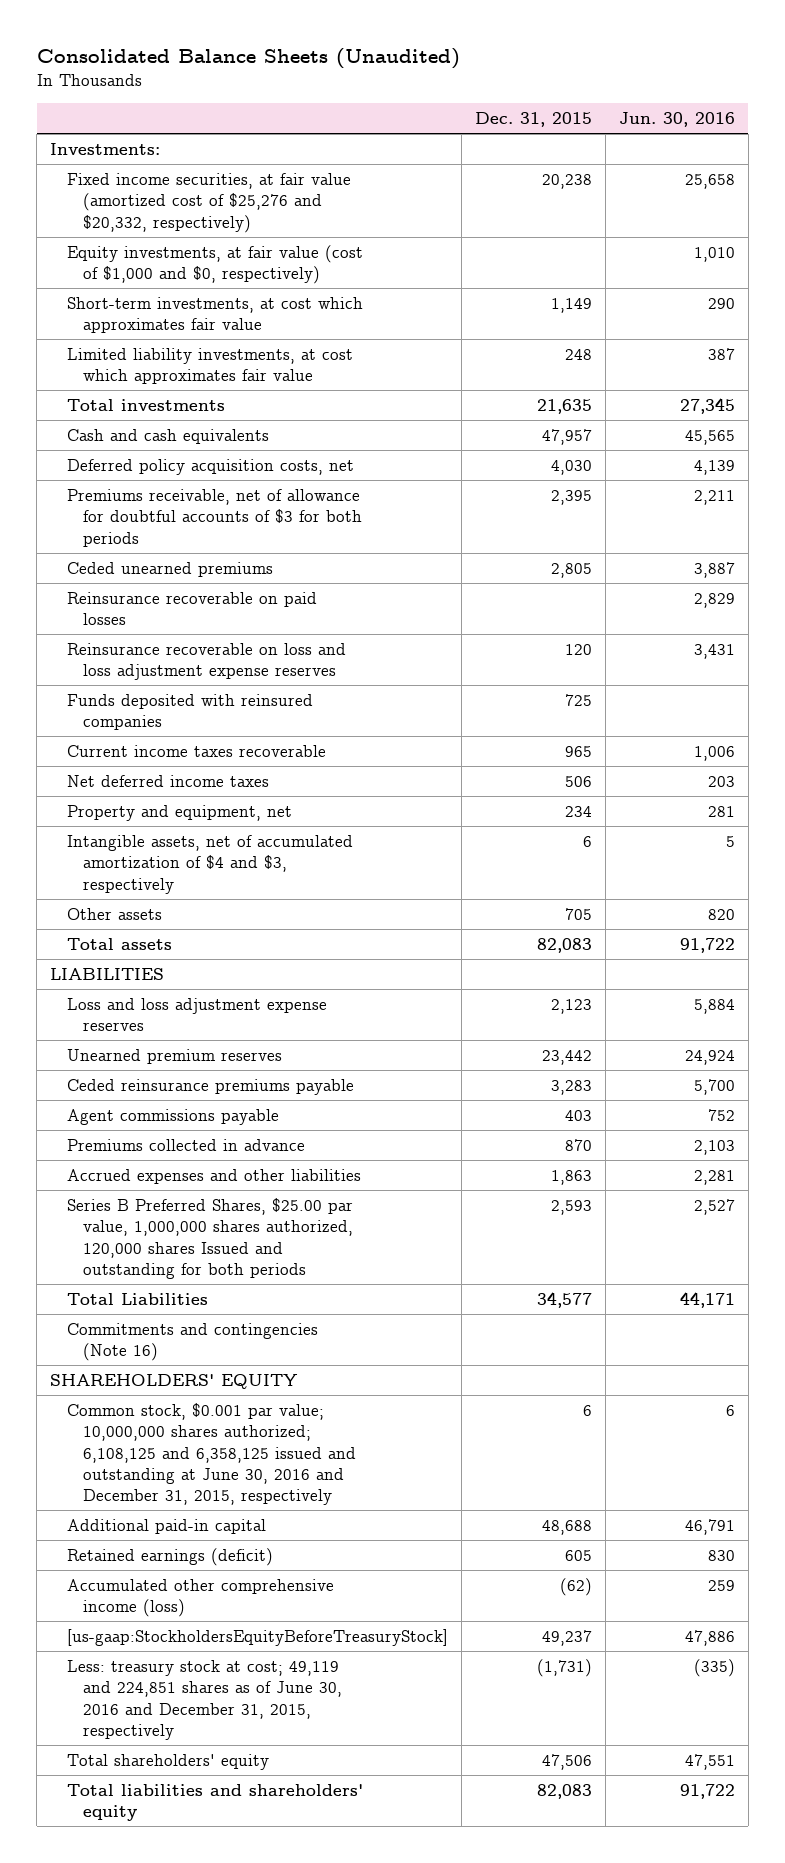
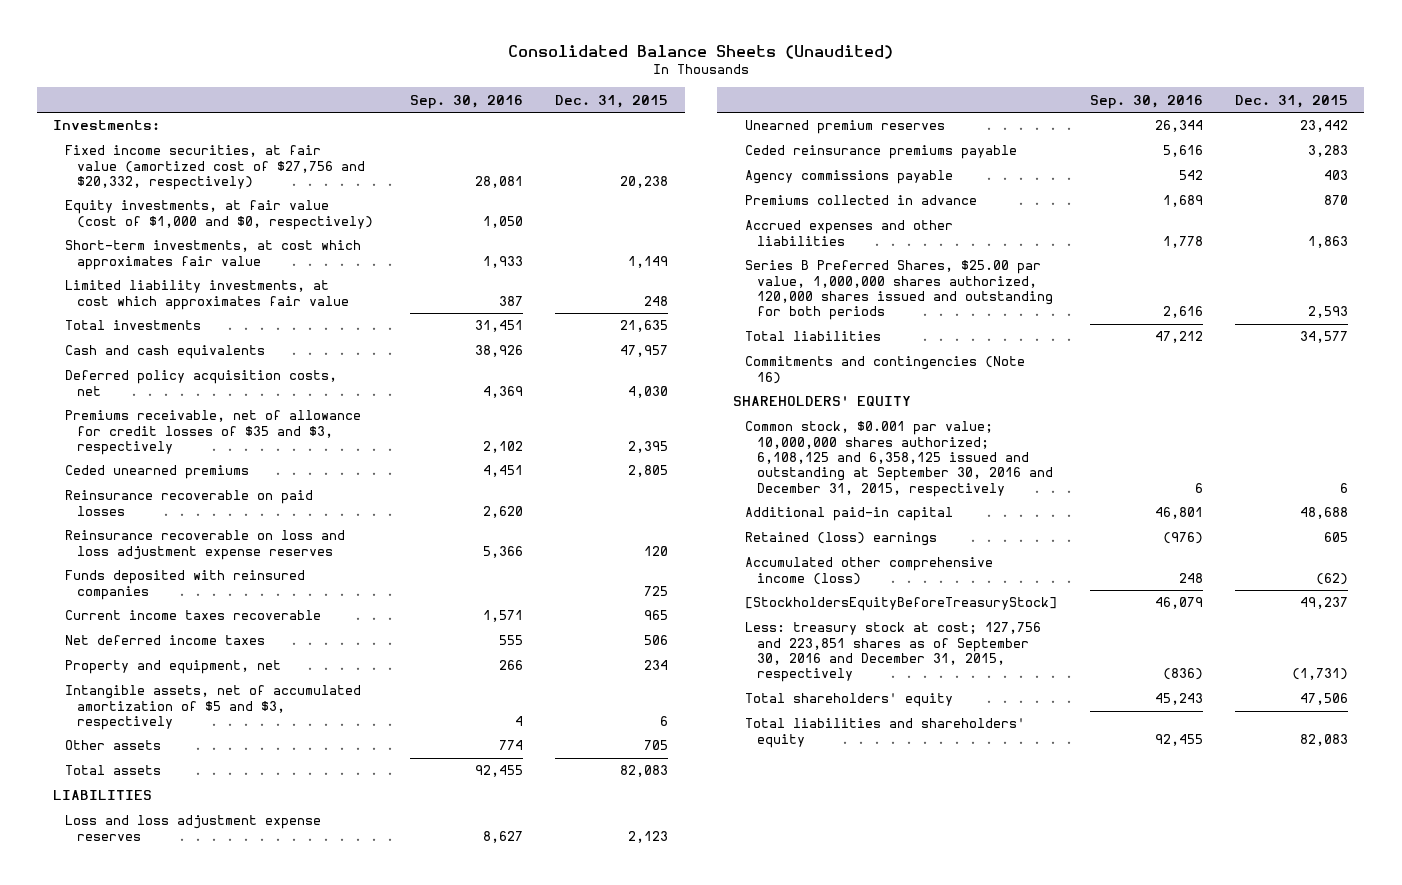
[618,112,735,128] Jun. 30, 2016 -> none
none -> [409,94,523,109] Sep. 30, 2016
[66,172,351,233] Fixed income securities, at fair value (amortized cost of $25,276 and $20,332, respectively) -> [65,145,366,190] Fixed income securities, at fair value (amortized cost of $27,756 and $20,332, respectively)
[66,488,362,547] Premiums receivable, net of allowance for doubtful accounts of $3 for both periods -> [65,410,362,455] Premiums receivable, net of allowance for credit losses of $35 and $3, respectively
[66,834,353,894] Intangible assets, net of accumulated amortization of $4 and $3, respectively -> [65,685,362,730] Intangible assets, net of accumulated amortization of $5 and $3, respectively
[66,1108,279,1125] Agent commissions payable -> [745,170,954,185] Agency commissions payable
[66,1197,353,1279] Series B Preferred Shares, $25.00 par value, 1,000,000 shares authorized, 120,000 shares Issued and outstanding for both periods -> [745,260,1053,321] Series B Preferred Shares, $25.00 par value, 1,000,000 shares authorized, 120,000 shares issued and outstanding for both periods
[66,1292,208,1305] Total Liabilities -> [745,331,882,342] Total liabilities
[66,1402,356,1506] Common stock, $0.001 par value; 10,000,000 shares authorized; 6,108,125 and 6,358,125 issued and outstanding at June 30, 2016 and December 31, 2015, respectively -> [745,421,1053,497] Common stock, $0.001 par value; 10,000,000 shares authorized; 6,108,125 and 6,358,125 issued and outstanding at September 30, 2016 and December 31, 2015, respectively
[66,1547,273,1566] Retained earnings (deficit) -> [745,532,938,547] Retained (loss) earnings
[66,1628,448,1646] [us-gaap:StockholdersEquityBeforeTreasuryStock] -> [745,597,1058,612] [StockholdersEquityBeforeTreasuryStock]
[66,1659,342,1740] Less: treasury stock at cost; 49,119 and 224,851 shares as of June 30, 2016 and December 31, 2015, respectively -> [745,622,1042,683] Less: treasury stock at cost; 127,756 and 223,851 shares as of September 30, 2016 and December 31, 2015, respectively

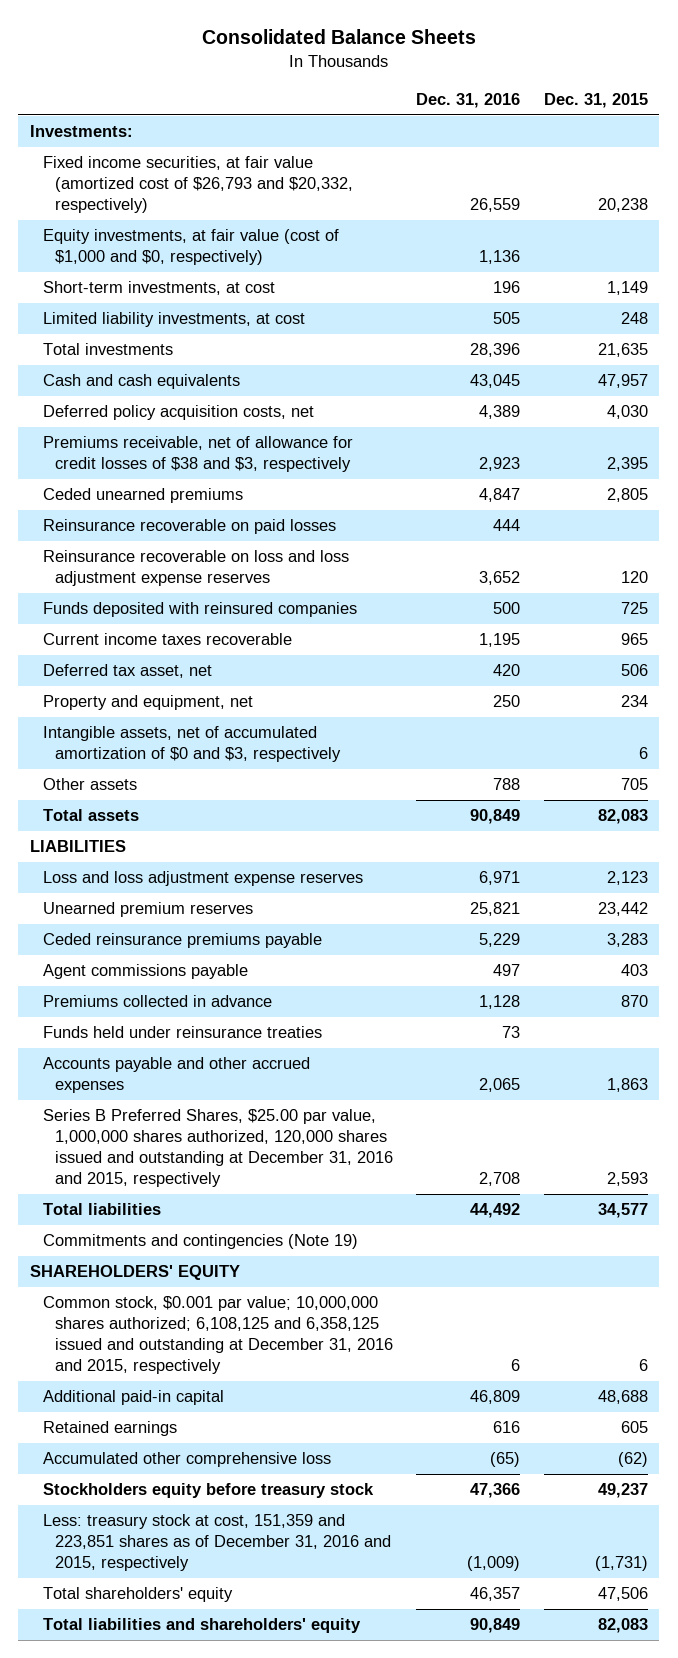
[507,45,893,60] Consolidated Balance Sheets (Unaudited) -> [201,29,476,45] Consolidated Balance Sheets
[409,94,523,109] Sep. 30, 2016 -> none
none -> [416,93,521,109] Dec. 31, 2016
[65,145,366,190] Fixed income securities, at fair value (amortized cost of $27,756 and $20,332, respectively) -> [42,156,354,214] Fixed income securities, at fair value (amortized cost of $26,793 and $20,332, respectively)
[65,240,362,270] Short-term investments, at cost which approximates fair value -> [42,281,275,296] Short-term investments, at cost
[65,280,350,310] Limited liability investments, at cost which approximates fair value -> [42,312,305,328] Limited liability investments, at cost
[65,410,362,455] Premiums receivable, net of allowance for credit losses of $35 and $3, respectively -> [42,436,353,473] Premiums receivable, net of allowance for credit losses of $38 and $3, respectively
[65,635,266,646] Net deferred income taxes -> [42,664,212,679] Deferred tax asset, net
[65,685,362,730] Intangible assets, net of accumulated amortization of $5 and $3, respectively -> [42,726,342,763] Intangible assets, net of accumulated amortization of $0 and $3, respectively
[745,170,954,185] Agency commissions payable -> [42,964,248,980] Agent commissions payable
none -> [42,1026,322,1039] Funds held under reinsurance treaties
[745,220,954,246] Accrued expenses and other liabilities -> [42,1057,310,1094] Accounts payable and other accrued expenses
[745,260,1053,321] Series B Preferred Shares, $25.00 par value, 1,000,000 shares authorized, 120,000 shares issued and outstanding for both periods -> [42,1109,394,1188] Series B Preferred Shares, $25.00 par value, 1,000,000 shares authorized, 120,000 shares issued and outstanding at December 31, 2016 and 2015, respectively
[745,356,1026,384] Commitments and contingencies (Note 16) -> [42,1234,358,1250] Commitments and contingencies (Note 19)
[745,421,1053,497] Common stock, $0.001 par value; 10,000,000 shares authorized; 6,108,125 and 6,358,125 issued and outstanding at September 30, 2016 and December 31, 2015, respectively -> [42,1296,394,1375] Common stock, $0.001 par value; 10,000,000 shares authorized; 6,108,125 and 6,358,125 issued and outstanding at December 31, 2016 and 2015, respectively
[745,532,938,547] Retained (loss) earnings -> [42,1421,177,1437] Retained earnings
[745,557,994,585] Accumulated other comprehensive income (loss) -> [42,1452,331,1468] Accumulated other comprehensive loss
[745,597,1058,612] [StockholdersEquityBeforeTreasuryStock] -> [42,1483,374,1499] Stockholders equity before treasury stock
[745,622,1042,683] Less: treasury stock at cost; 127,756 and 223,851 shares as of September 30, 2016 and December 31, 2015, respectively -> [42,1514,392,1572] Less: treasury stock at cost, 151,359 and 223,851 shares as of December 31, 2016 and 2015, respectively

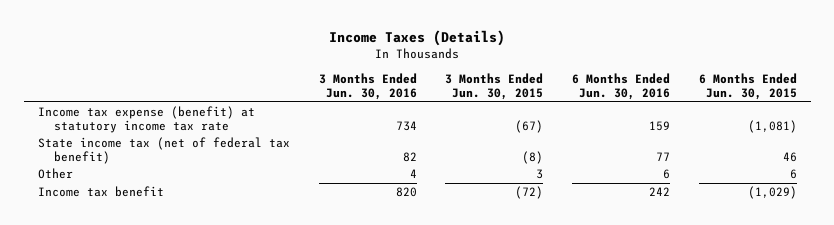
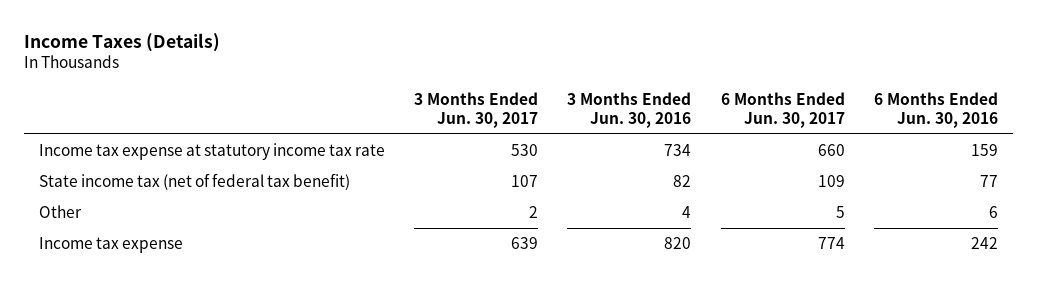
[445,73,544,101] 3 Months Ended Jun. 30, 2015 -> none
[698,73,797,101] 6 Months Ended Jun. 30, 2015 -> none
none -> [414,91,539,128] 3 Months Ended Jun. 30, 2017
none -> [720,91,845,128] 6 Months Ended Jun. 30, 2017
[37,105,255,133] Income tax expense (benefit) at statutory income tax rate -> [38,142,385,160] Income tax expense at statutory income tax rate
[37,185,164,197] Income tax benefit -> [38,236,183,253] Income tax expense

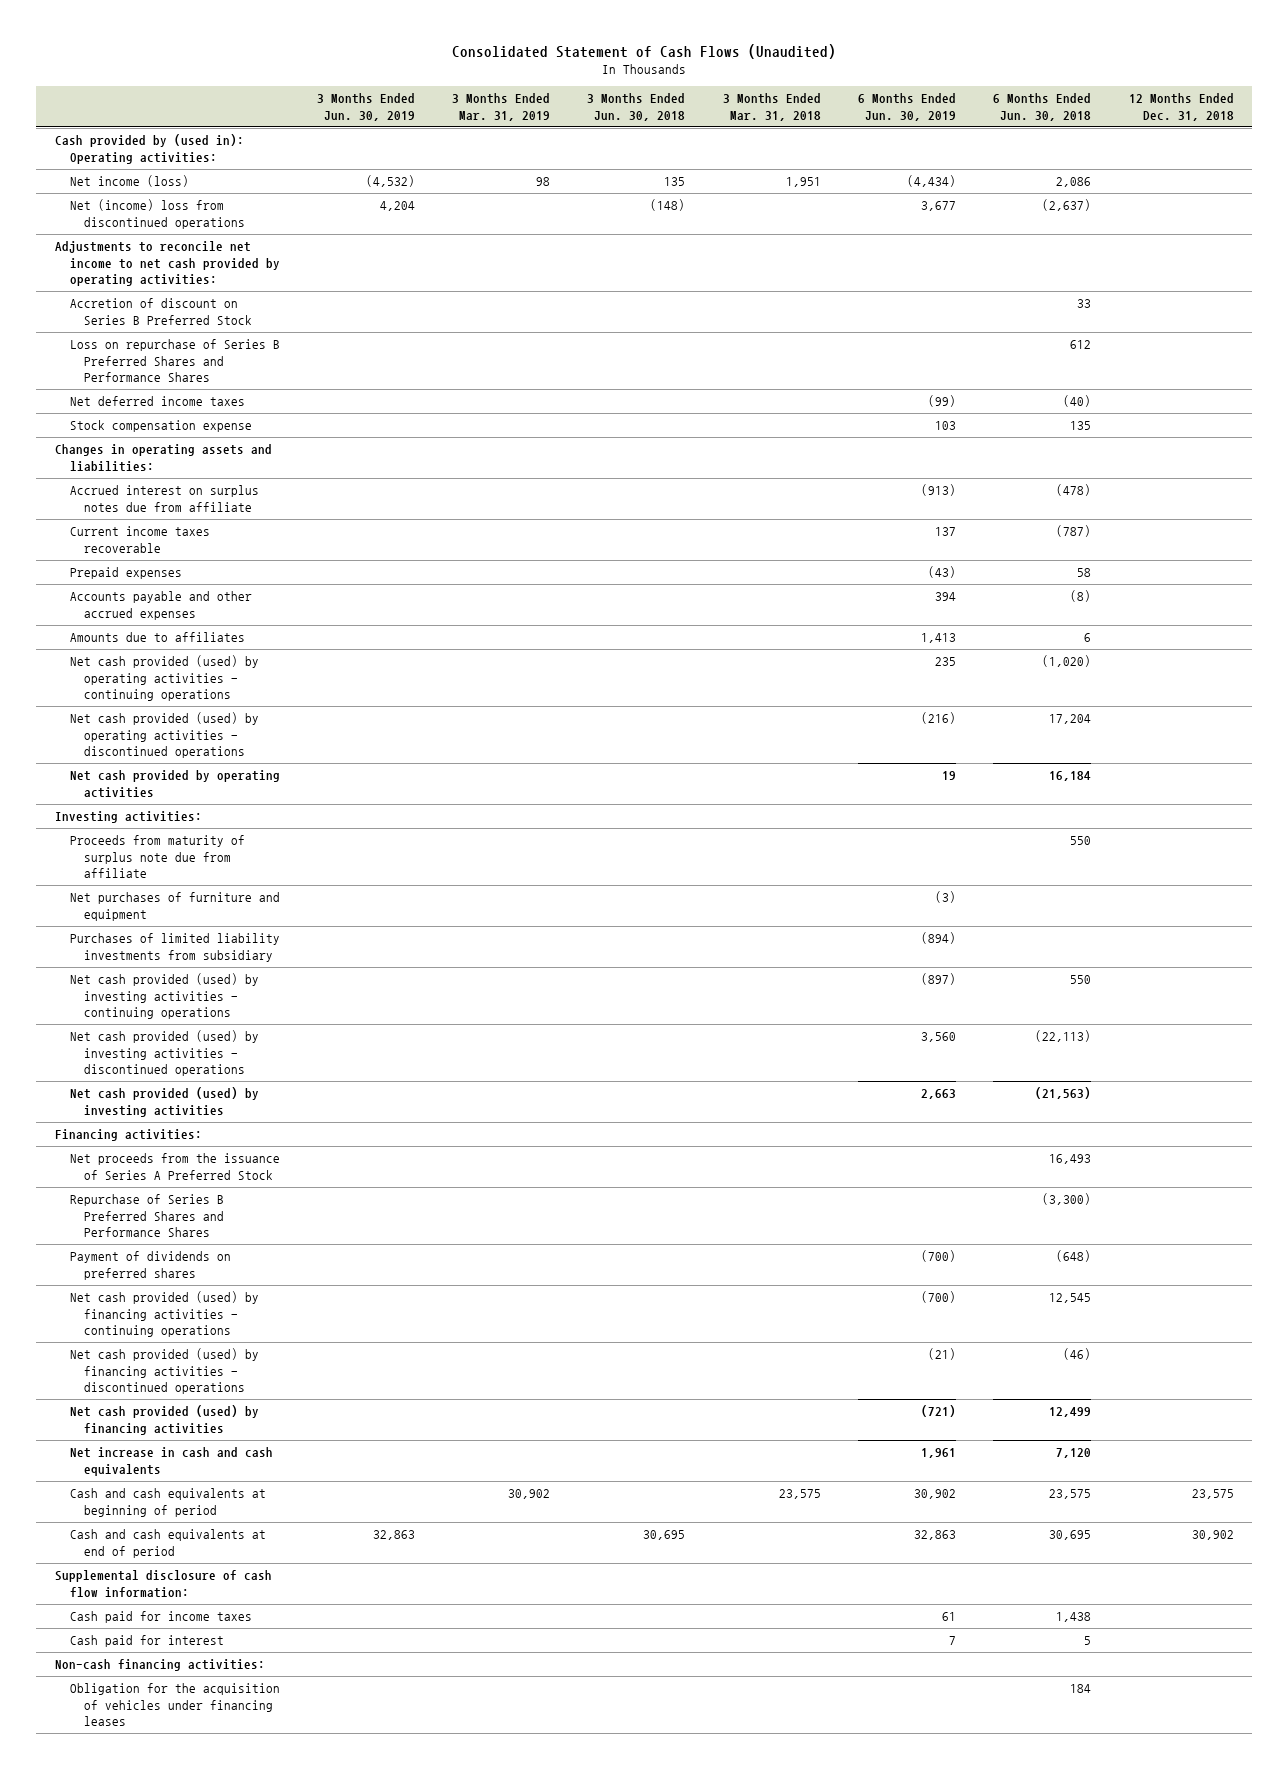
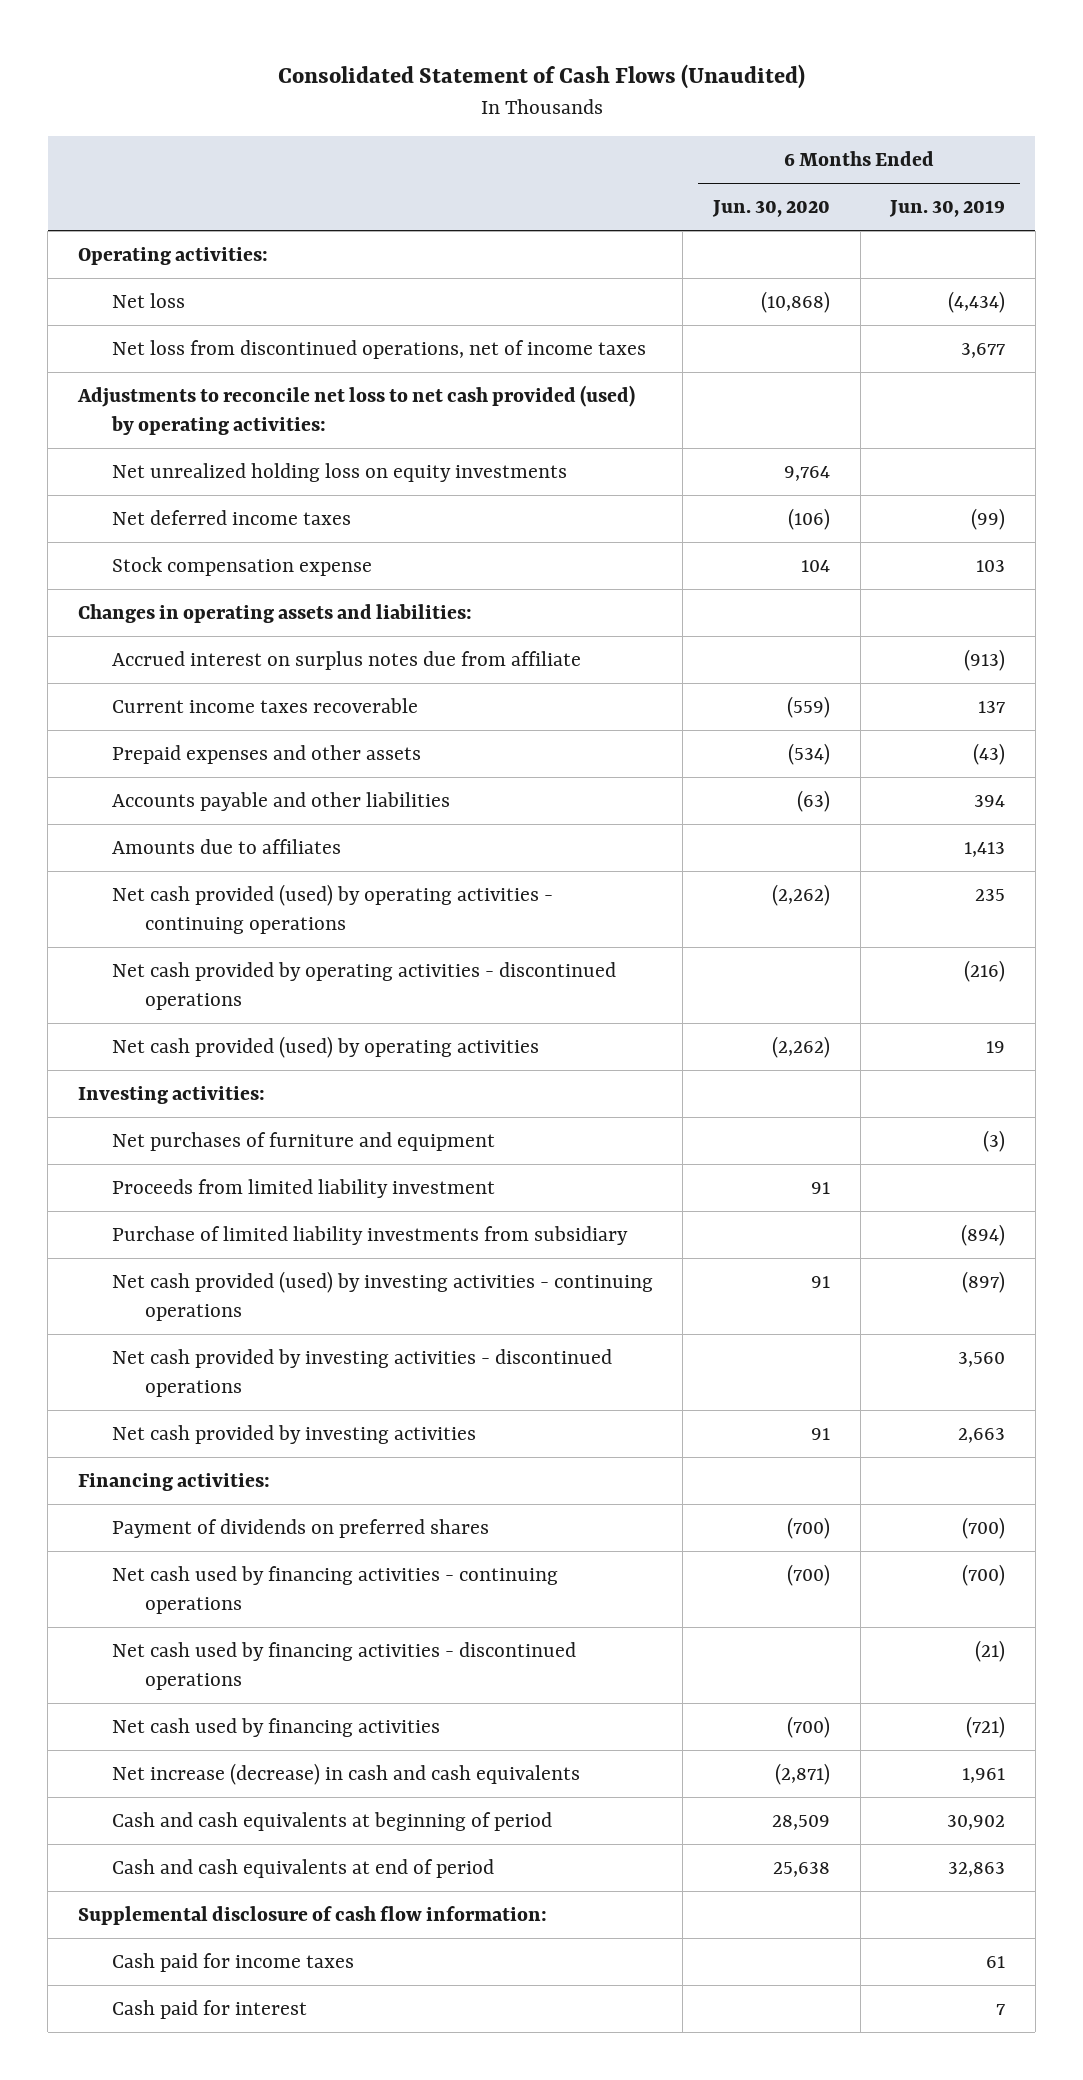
[316,93,415,121] 3 Months Ended Jun. 30, 2019 -> none
[452,93,551,121] 3 Months Ended Mar. 31, 2019 -> none
[587,93,686,121] 3 Months Ended Jun. 30, 2018 -> none
[722,93,821,121] 3 Months Ended Mar. 31, 2018 -> none
[993,93,1092,121] 6 Months Ended Jun. 30, 2018 -> none
[1128,93,1234,121] 12 Months Ended Dec. 31, 2018 -> none
none -> [711,200,830,218] Jun. 30, 2020
[54,134,244,164] Cash provided by (used in): Operating activities: -> none
[69,298,253,325] Accretion of discount on Series B Preferred Stock -> none
[69,339,280,383] Loss on repurchase of Series B Preferred Shares and Performance Shares -> none
none -> [77,246,268,265] Operating activities:
[69,175,189,188] Net income (loss) -> [111,292,185,308] Net loss
[69,199,246,229] Net (income) loss from discontinued operations -> [111,339,646,359] Net loss from discontinued operations, net of income taxes
[54,241,280,287] Adjustments to reconcile net income to net cash provided by operating activities: -> [76,384,635,436] Adjustments to reconcile net loss to net cash provided (used) by operating activities:
none -> [111,462,567,482] Net unrealized holding loss on equity investments
[69,567,182,580] Prepaid expenses -> none
none -> [111,744,421,764] Prepaid expenses and other assets
[69,591,252,620] Accounts payable and other accrued expenses -> [111,791,450,811] Accounts payable and other liabilities
[69,712,259,759] Net cash provided (used) by operating activities - discontinued operations -> [111,961,616,1011] Net cash provided by operating activities - discontinued operations
[69,770,280,798] Net cash provided by operating activities -> [111,1035,539,1058] Net cash provided (used) by operating activities
[69,835,245,879] Proceeds from maturity of surplus note due from affiliate -> none
none -> [111,1178,495,1198] Proceeds from limited liability investment
[69,933,280,962] Purchases of limited liability investments from subsidiary -> [111,1225,628,1245] Purchase of limited liability investments from subsidiary
[69,1030,259,1077] Net cash provided (used) by investing activities - discontinued operations -> [111,1348,612,1398] Net cash provided by investing activities - discontinued operations
[69,1087,259,1117] Net cash provided (used) by investing activities -> [111,1424,476,1444] Net cash provided by investing activities
[69,1153,280,1180] Net proceeds from the issuance of Series A Preferred Stock -> none
[69,1194,225,1238] Repurchase of Series B Preferred Shares and Performance Shares -> none
[69,1291,259,1338] Net cash provided (used) by financing activities - continuing operations -> [111,1565,558,1615] Net cash used by financing activities - continuing operations
[69,1348,259,1395] Net cash provided (used) by financing activities - discontinued operations -> [111,1641,576,1691] Net cash used by financing activities - discontinued operations
[69,1405,259,1435] Net cash provided (used) by financing activities -> [111,1717,440,1737] Net cash used by financing activities
[69,1447,273,1476] Net increase in cash and cash equivalents -> [111,1762,580,1785] Net increase (decrease) in cash and cash equivalents
[54,1659,265,1672] Non-cash financing activities: -> none
[69,1683,280,1727] Obligation for the acquisition of vehicles under financing leases -> none

